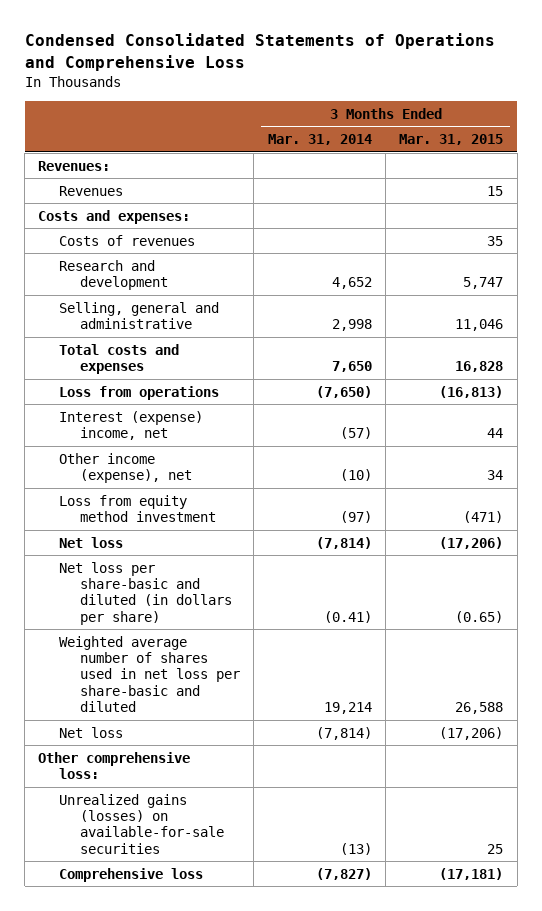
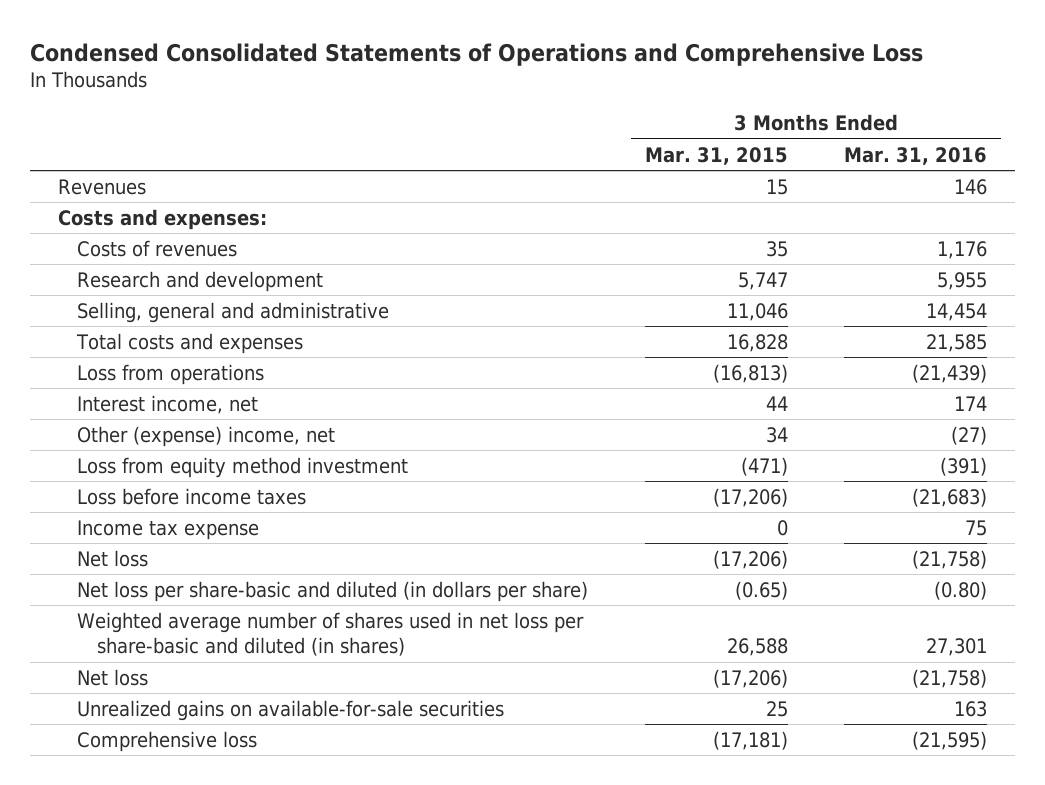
[267,134,372,146] Mar. 31, 2014 -> none
none -> [844,146,988,165] Mar. 31, 2016
[38,160,111,171] Revenues: -> none
[59,410,204,441] Interest (expense) income, net -> [77,394,259,414] Interest income, net
[59,452,192,484] Other income (expense), net -> [77,425,336,447] Other (expense) income, net
none -> [77,487,307,505] Loss before income taxes
none -> [77,519,260,540] Income tax expense
[59,635,240,713] Weighted average number of shares used in net loss per share-basic and diluted -> [77,611,585,657] Weighted average number of shares used in net loss per share-basic and diluted (in shares)
[38,751,191,780] Other comprehensive loss: -> none
[59,793,224,854] Unrealized gains (losses) on available-for-sale securities -> [77,699,505,721] Unrealized gains on available-for-sale securities

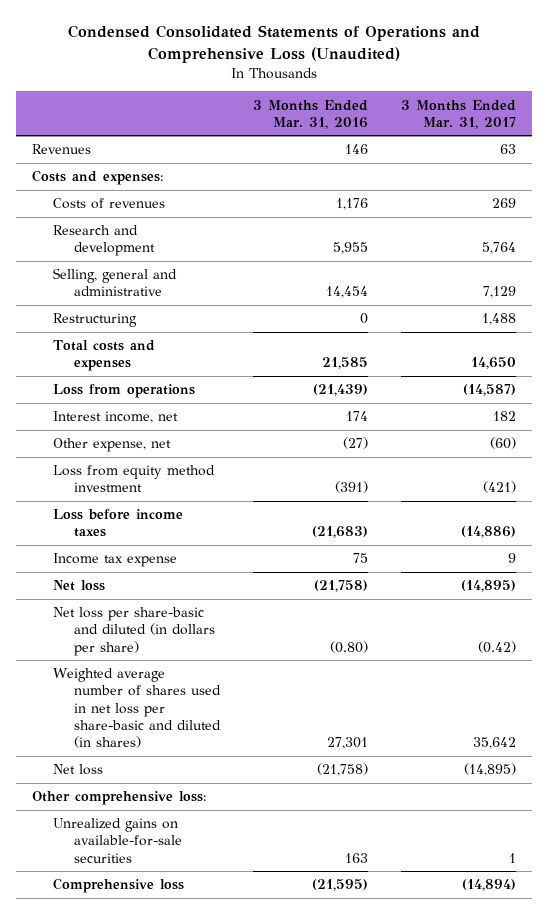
[29,42,923,66] Condensed Consolidated Statements of Operations and Comprehensive Loss -> [68,25,481,63] Condensed Consolidated Statements of Operations and Comprehensive Loss (Unaudited)
[644,146,788,165] Mar. 31, 2015 -> none
none -> [400,99,516,129] 3 Months Ended Mar. 31, 2017
none -> [53,313,138,328] Restructuring
[77,425,336,447] Other (expense) income, net -> [53,438,172,453] Other expense, net
none -> [32,791,207,806] Other comprehensive loss:

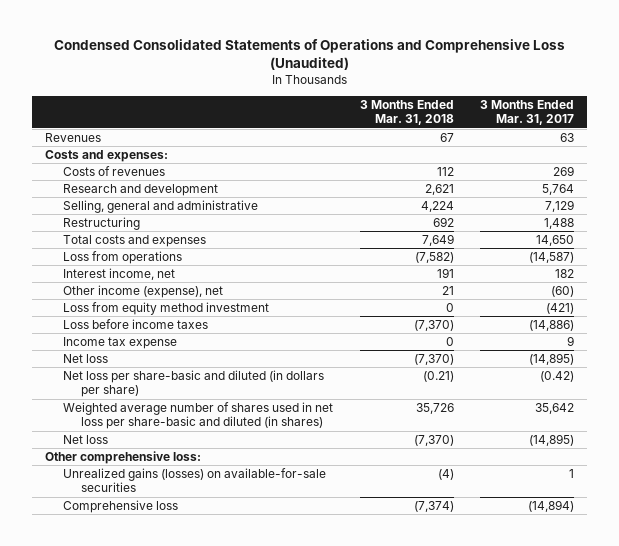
[253,99,369,129] 3 Months Ended Mar. 31, 2016 -> none
none -> [359,100,454,126] 3 Months Ended Mar. 31, 2018
[53,438,172,453] Other expense, net -> [63,284,224,298] Other income (expense), net
[53,818,183,863] Unrealized gains on available-for-sale securities -> [63,467,327,493] Unrealized gains (losses) on available-for-sale securities

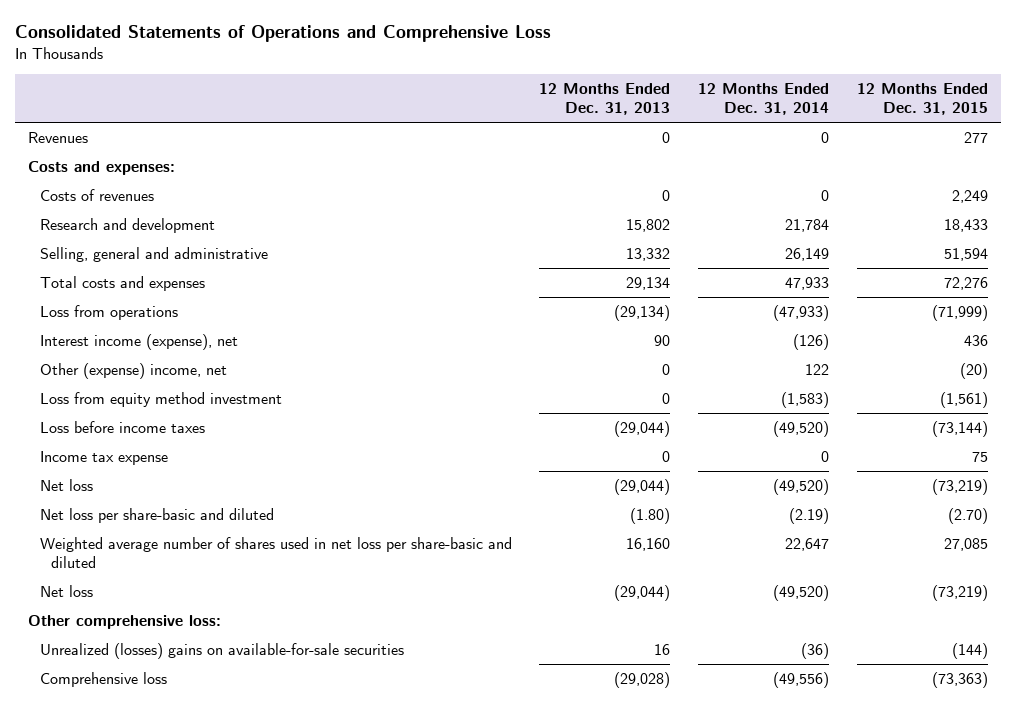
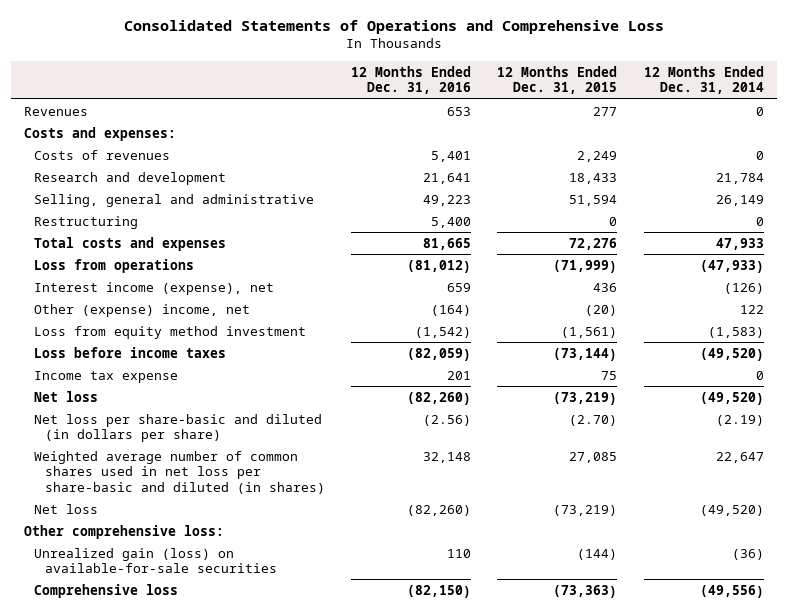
[539,83,671,116] 12 Months Ended Dec. 31, 2013 -> none
none -> [351,65,472,95] 12 Months Ended Dec. 31, 2016
none -> [34,215,139,229] Restructuring
[39,507,274,523] Net loss per share-basic and diluted -> [34,413,323,443] Net loss per share-basic and diluted (in dollars per share)
[39,536,512,568] Weighted average number of shares used in net loss per share-basic and diluted -> [34,450,325,494] Weighted average number of common shares used in net loss per share-basic and diluted (in shares)
[39,642,404,659] Unrealized (losses) gains on available-for-sale securities -> [34,547,277,574] Unrealized gain (loss) on available-for-sale securities

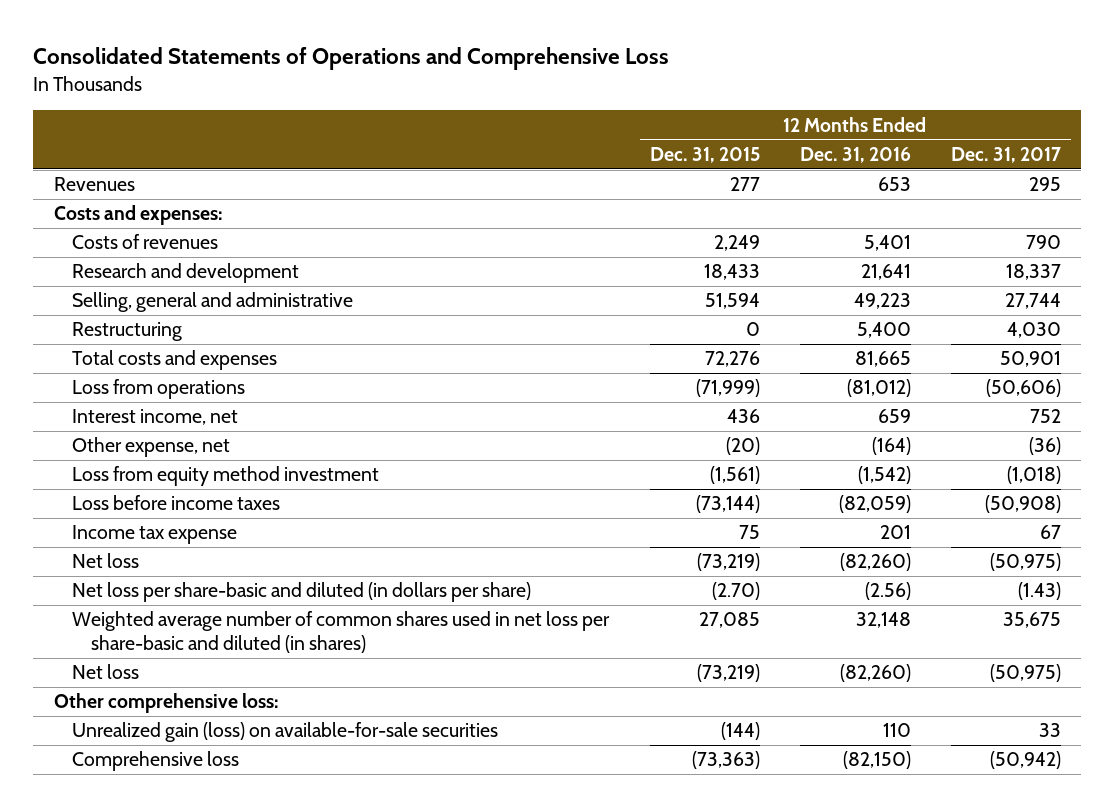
[643,65,764,95] 12 Months Ended Dec. 31, 2014 -> none
none -> [951,146,1062,163] Dec. 31, 2017
[34,281,275,295] Interest income (expense), net -> [72,409,239,426] Interest income, net
[34,303,251,317] Other (expense) income, net -> [72,437,231,458] Other expense, net

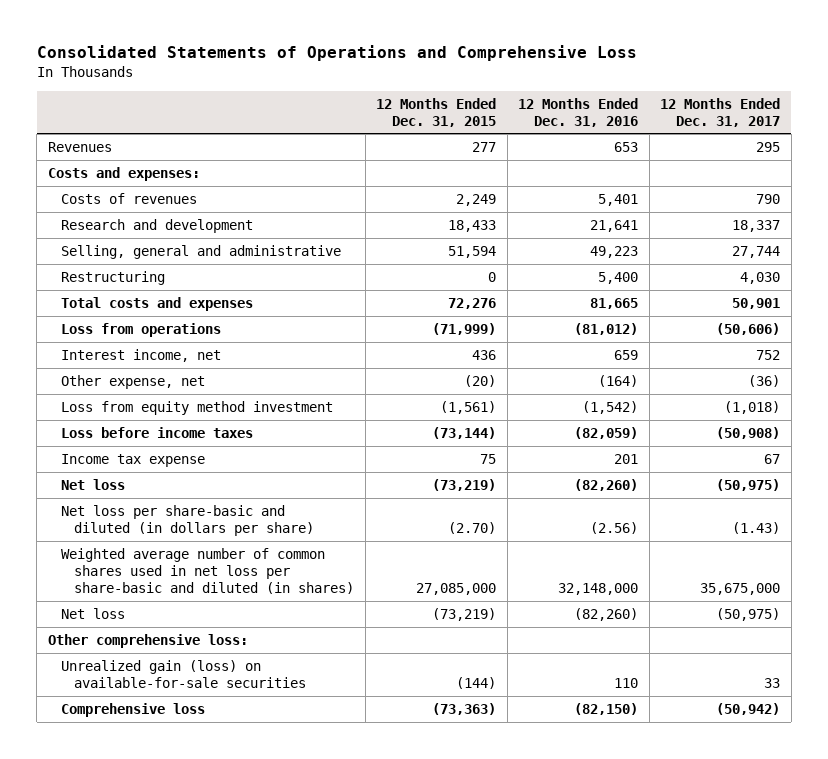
[698,612,760,629] 27,085 -> [416,582,497,595] 27,085,000
[855,612,911,629] 32,148 -> [558,582,639,595] 32,148,000
[1003,612,1062,629] 35,675 -> [700,582,781,595] 35,675,000

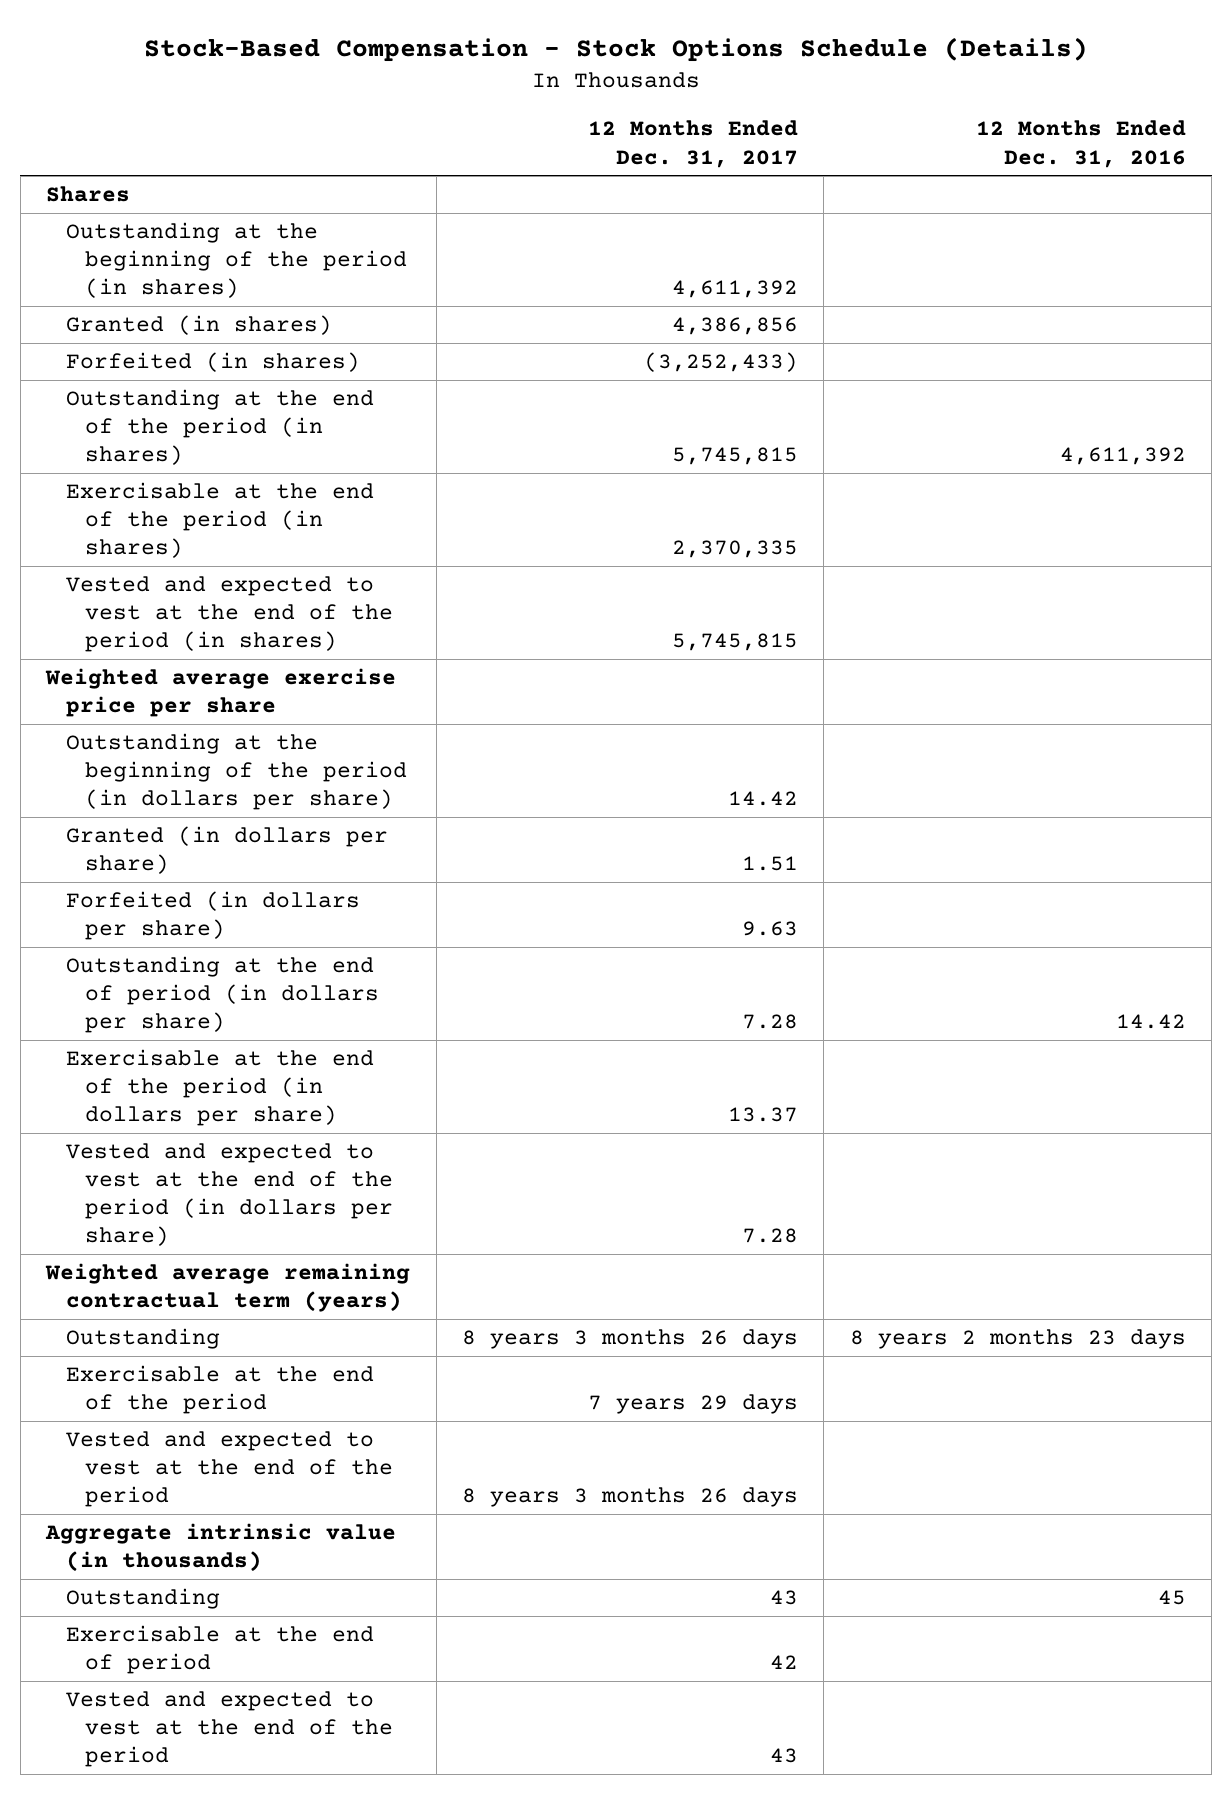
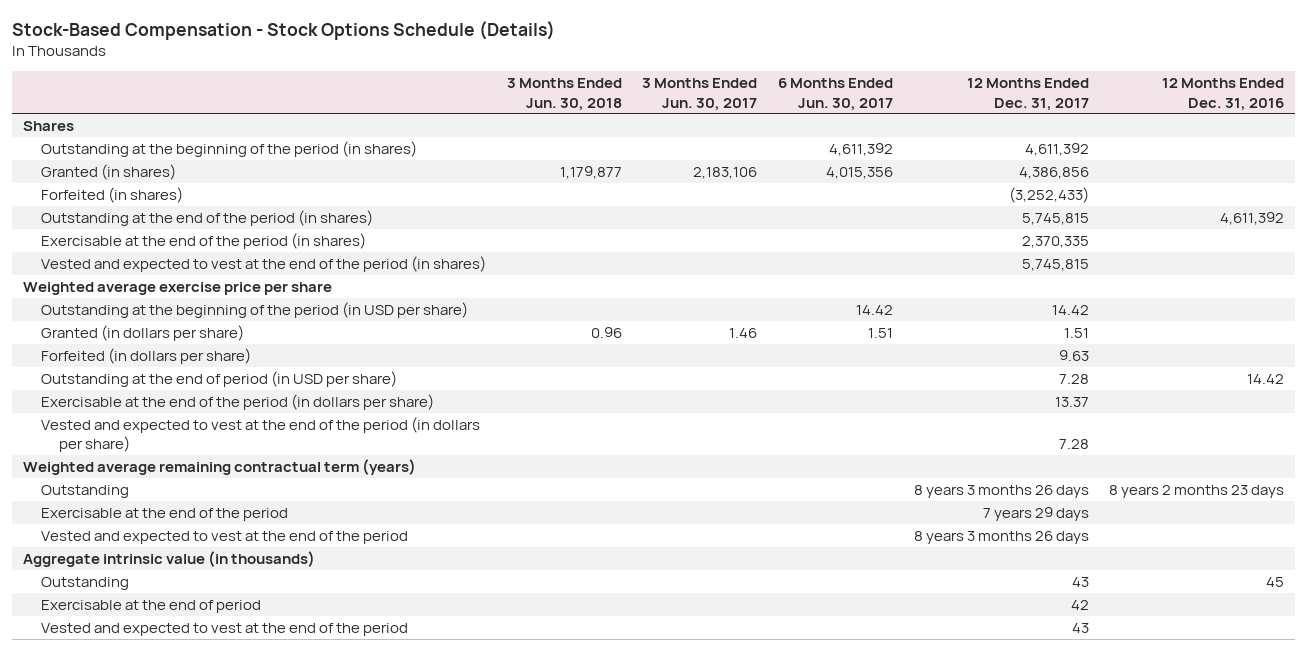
none -> [506,78,622,111] 3 Months Ended Jun. 30, 2018
none -> [642,78,758,111] 3 Months Ended Jun. 30, 2017
none -> [778,78,894,111] 6 Months Ended Jun. 30, 2017
[65,733,408,811] Outstanding at the beginning of the period (in dollars per share) -> [41,301,469,318] Outstanding at the beginning of the period (in USD per share)
[65,956,380,1034] Outstanding at the end of period (in dollars per share) -> [41,370,398,387] Outstanding at the end of period (in USD per share)

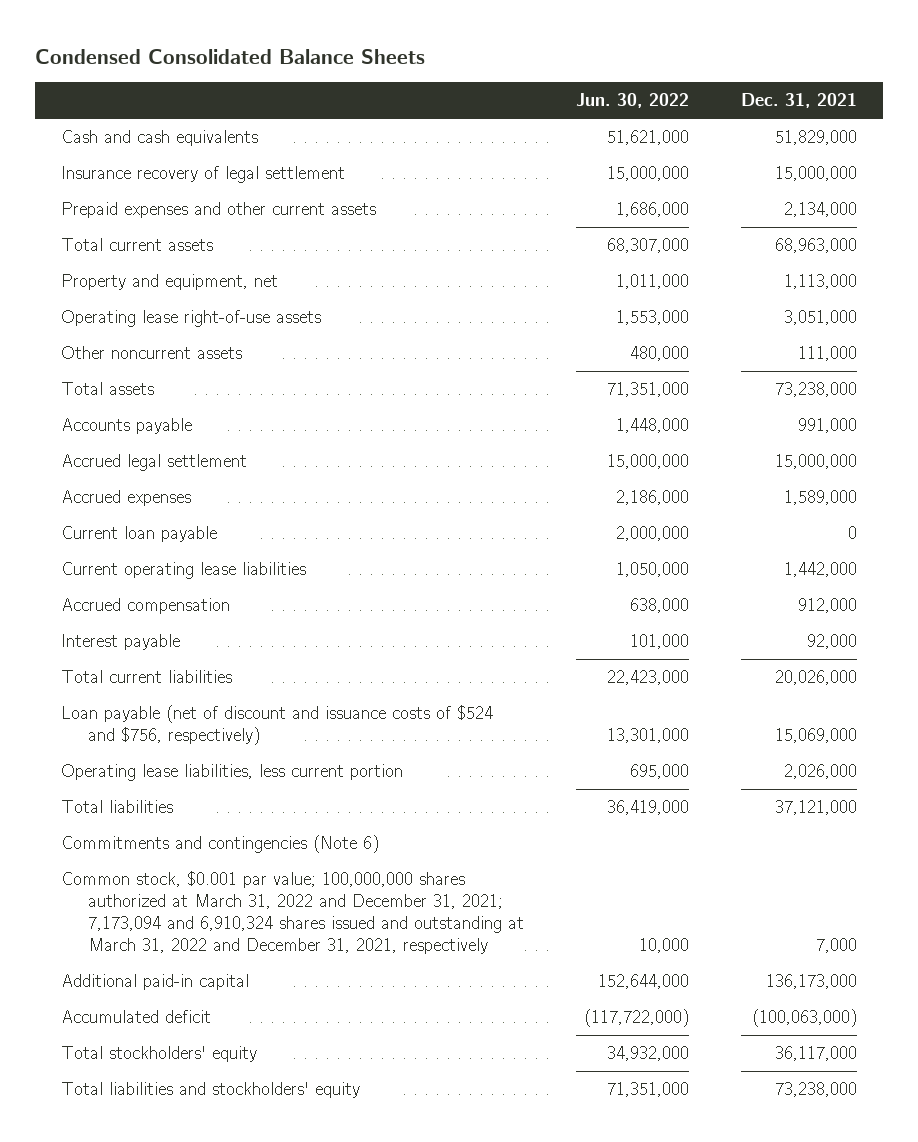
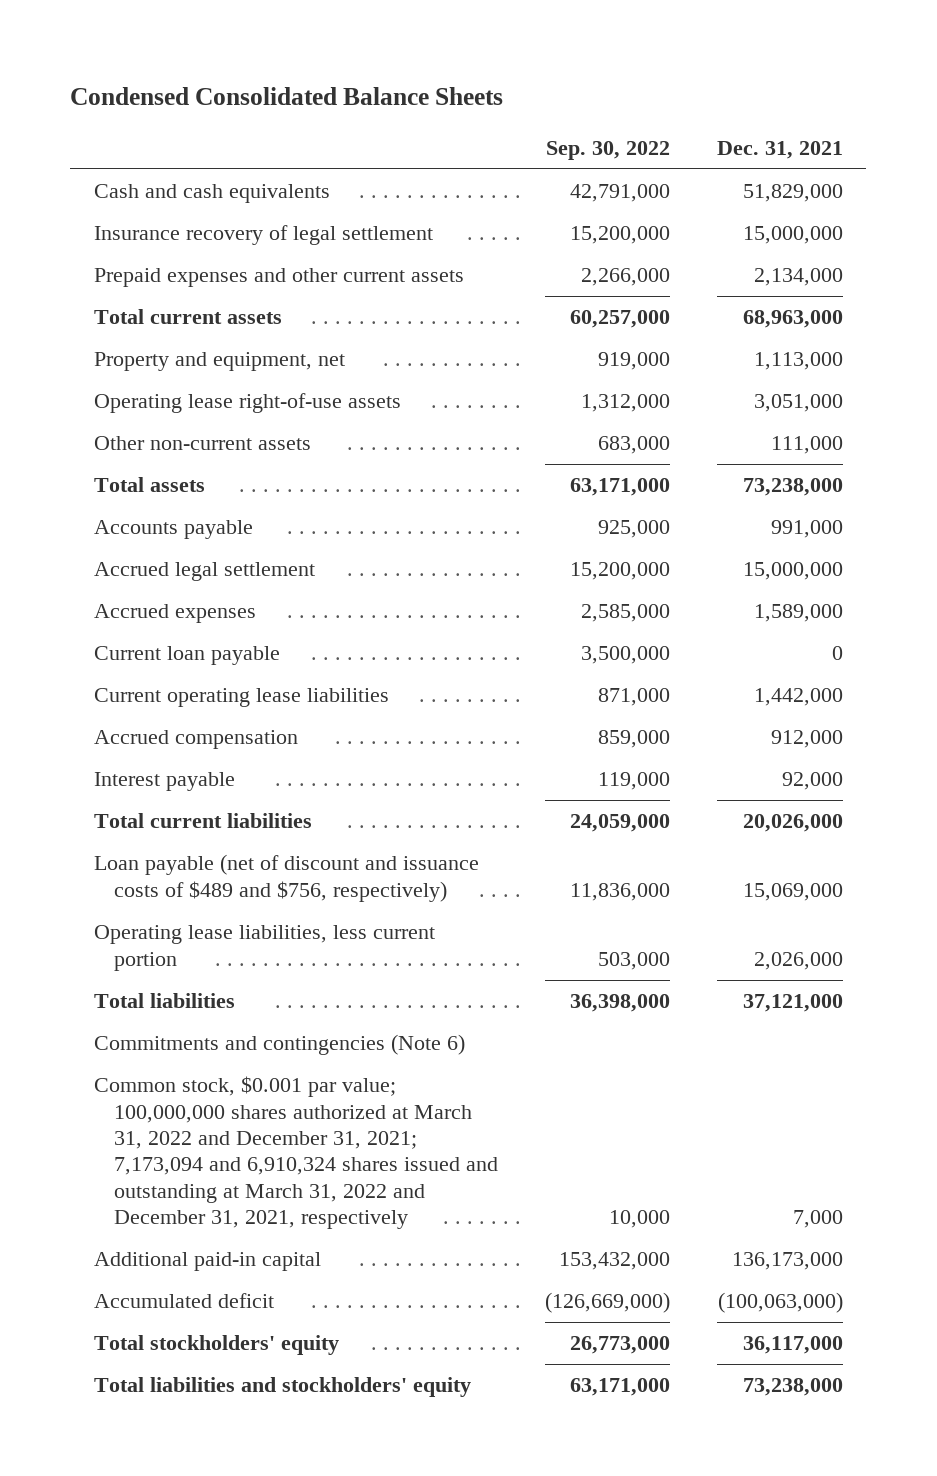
[575,93,689,109] Jun. 30, 2022 -> none
none -> [545,140,670,160] Sep. 30, 2022
[61,346,243,360] Other noncurrent assets -> [93,436,311,451] Other non-current assets
[61,705,494,746] Loan payable (net of discount and issuance costs of $524 and $756, respectively) -> [93,854,479,902] Loan payable (net of discount and issuance costs of $489 and $756, respectively)

